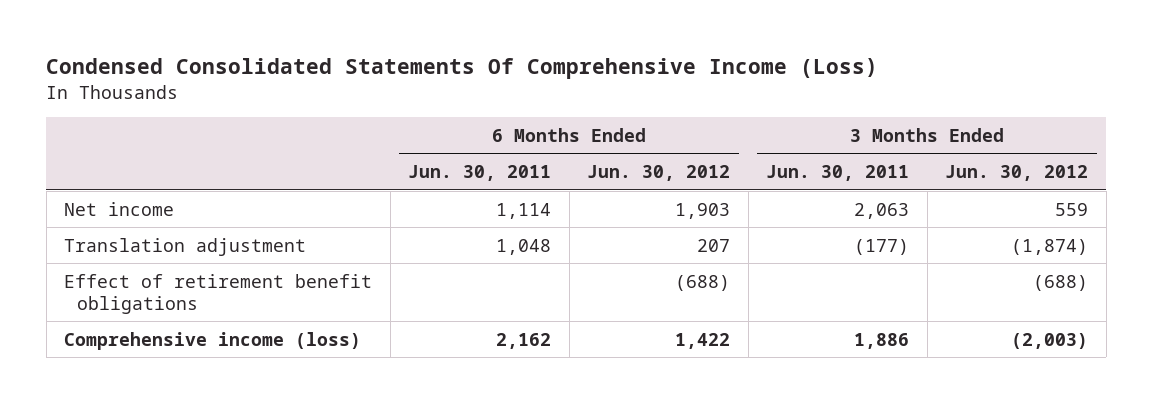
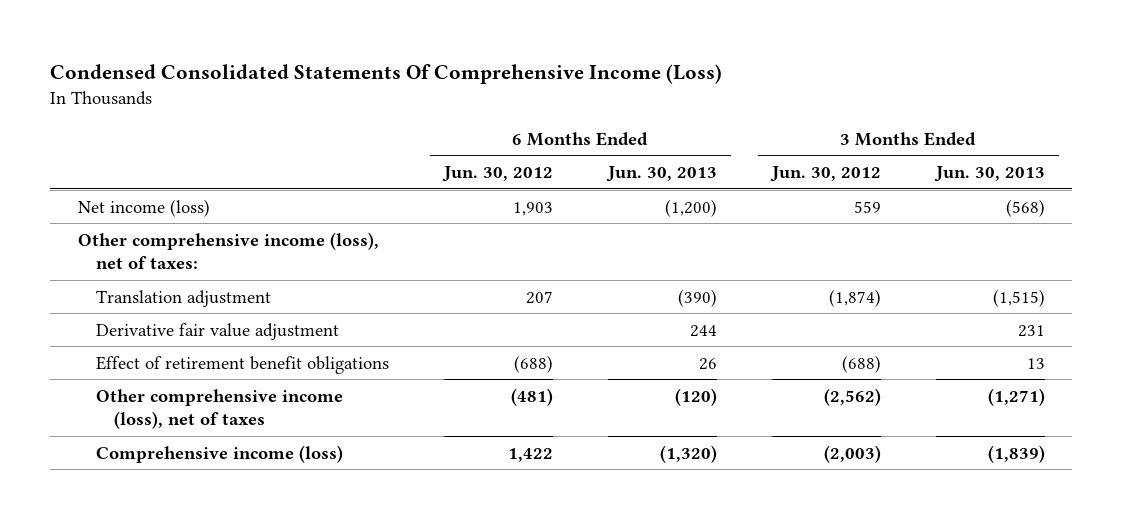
[408,165,552,182] Jun. 30, 2011 -> none
[766,165,910,182] Jun. 30, 2011 -> none
none -> [605,165,717,182] Jun. 30, 2013
none -> [933,165,1045,182] Jun. 30, 2013
[64,201,175,216] Net income -> [77,198,210,217] Net income (loss)
none -> [77,231,379,270] Other comprehensive income (loss), net of taxes:
none -> [95,322,339,340] Derivative fair value adjustment
none -> [95,388,343,430] Other comprehensive income (loss), net of taxes

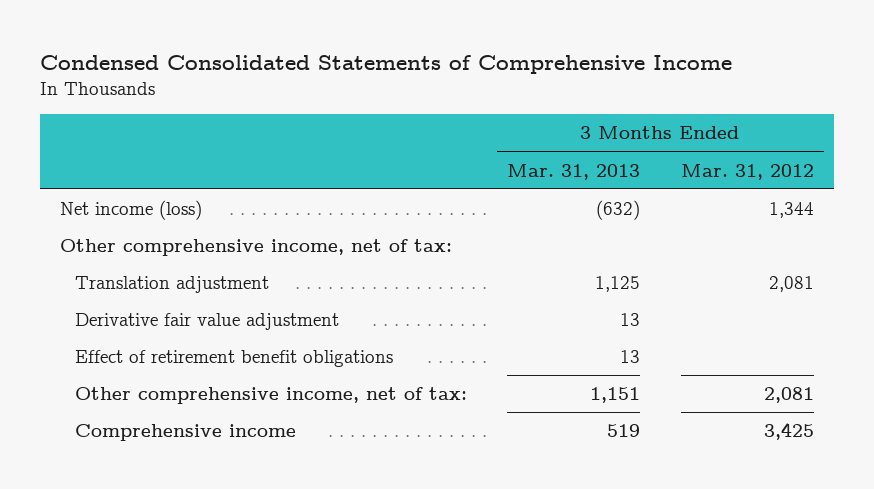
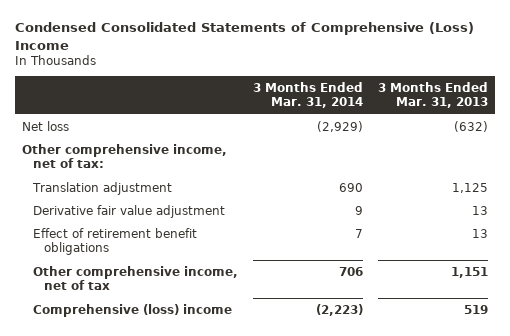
[40,54,733,74] Condensed Consolidated Statements of Comprehensive Income -> [14,22,474,50] Condensed Consolidated Statements of Comprehensive (Loss) Income
[680,163,814,180] Mar. 31, 2012 -> none
none -> [252,81,363,109] 3 Months Ended Mar. 31, 2014
[60,200,203,221] Net income (loss) -> [21,120,69,131] Net loss
[74,387,467,405] Other comprehensive income, net of tax: -> [33,265,239,291] Other comprehensive income, net of tax
[74,424,296,442] Comprehensive income -> [33,303,233,317] Comprehensive (loss) income

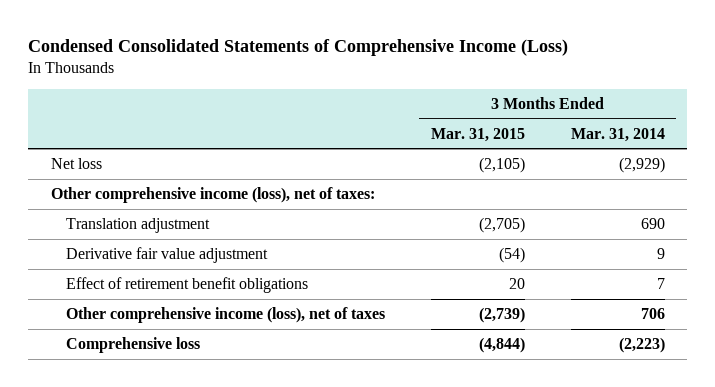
[14,22,474,50] Condensed Consolidated Statements of Comprehensive (Loss) Income -> [27,39,568,57] Condensed Consolidated Statements of Comprehensive Income (Loss)
[377,81,488,109] 3 Months Ended Mar. 31, 2013 -> none
none -> [430,127,525,142] Mar. 31, 2015
[21,143,227,169] Other comprehensive income, net of tax: -> [50,186,375,203] Other comprehensive income (loss), net of taxes:
[33,265,239,291] Other comprehensive income, net of tax -> [65,306,385,323] Other comprehensive income (loss), net of taxes
[33,303,233,317] Comprehensive (loss) income -> [65,336,200,353] Comprehensive loss

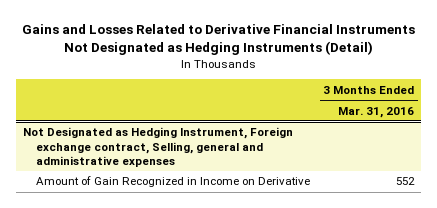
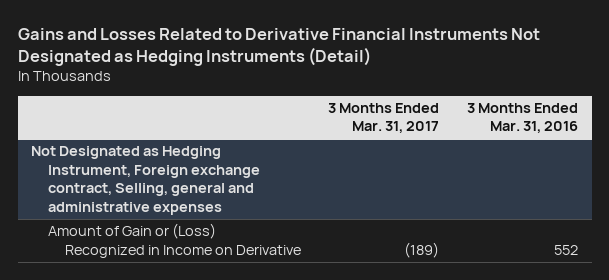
none -> [328,102,440,134] 3 Months Ended Mar. 31, 2017
[35,176,310,188] Amount of Gain Recognized in Income on Derivative -> [48,223,302,258] Amount of Gain or (Loss) Recognized in Income on Derivative

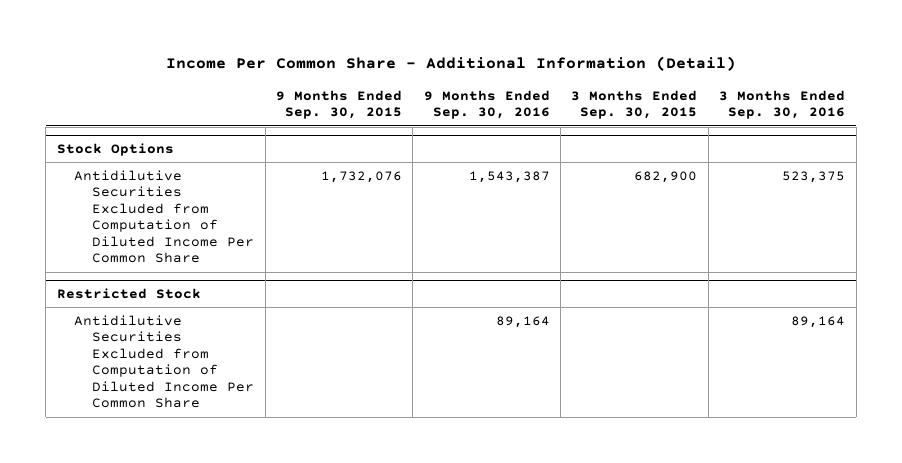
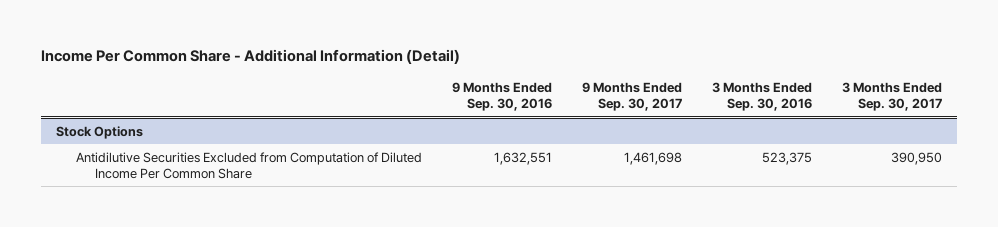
[275,89,402,120] 9 Months Ended Sep. 30, 2015 -> none
[571,89,698,120] 3 Months Ended Sep. 30, 2015 -> none
none -> [581,82,682,112] 9 Months Ended Sep. 30, 2017
none -> [841,82,942,112] 3 Months Ended Sep. 30, 2017
[56,287,201,299] Restricted Stock -> none
[74,314,255,409] Antidilutive Securities Excluded from Computation of Diluted Income Per Common Share -> none
[468,170,550,183] 1,543,387 -> [493,151,552,165] 1,632,551

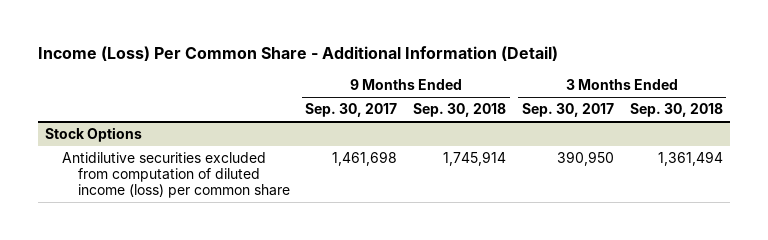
[40,49,460,65] Income Per Common Share - Additional Information (Detail) -> [37,46,558,62] Income (Loss) Per Common Share - Additional Information (Detail)
[451,82,552,112] 9 Months Ended Sep. 30, 2016 -> none
[711,82,812,112] 3 Months Ended Sep. 30, 2016 -> none
none -> [413,103,507,118] Sep. 30, 2018
none -> [629,103,723,118] Sep. 30, 2018
[75,151,422,179] Antidilutive Securities Excluded from Computation of Diluted Income Per Common Share -> [61,152,290,199] Antidilutive securities excluded from computation of diluted income (loss) per common share

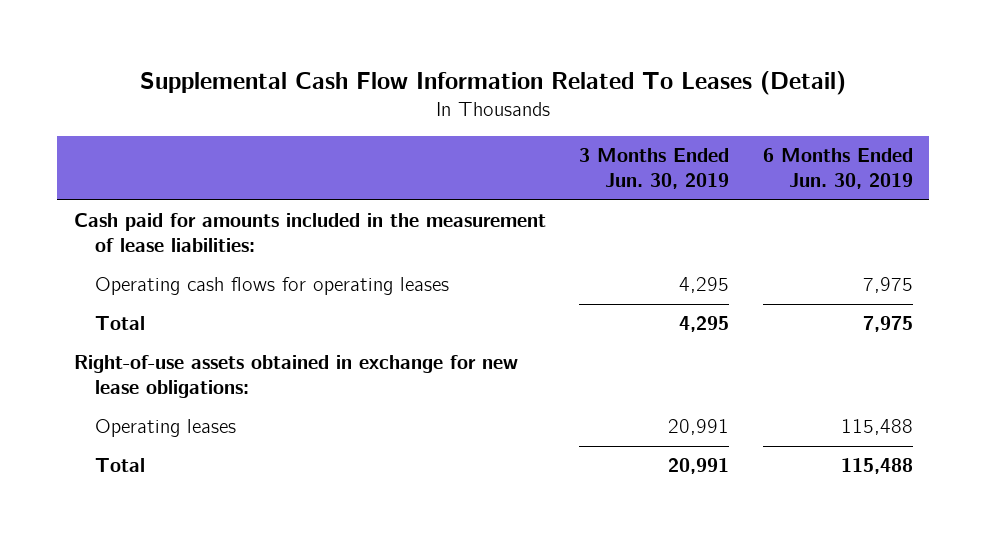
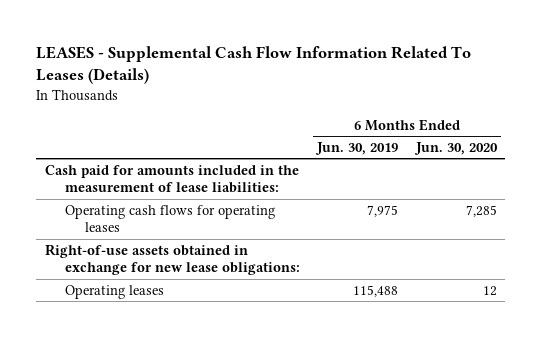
[140,70,847,95] Supplemental Cash Flow Information Related To Leases (Detail) -> [35,46,471,85] LEASES - Supplemental Cash Flow Information Related To Leases (Details)
[579,148,730,190] 3 Months Ended Jun. 30, 2019 -> none
none -> [413,141,498,155] Jun. 30, 2020
[94,316,145,331] Total -> none
[94,458,145,473] Total -> none

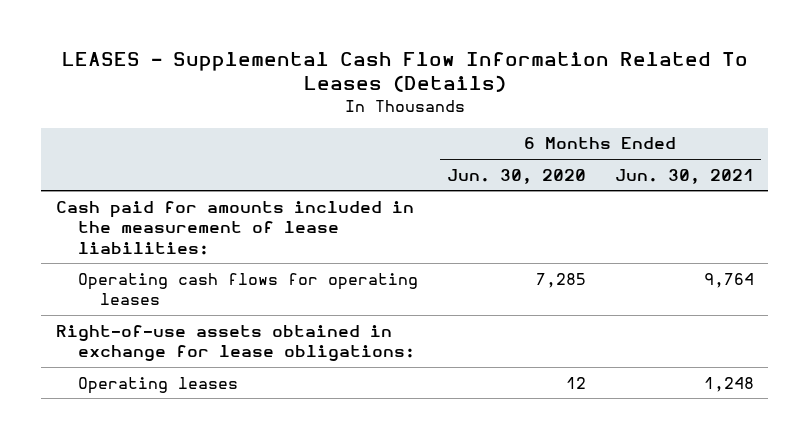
[315,141,399,155] Jun. 30, 2019 -> none
none -> [614,168,754,184] Jun. 30, 2021
[44,243,300,276] Right-of-use assets obtained in exchange for new lease obligations: -> [55,324,415,362] Right-of-use assets obtained in exchange for lease obligations:

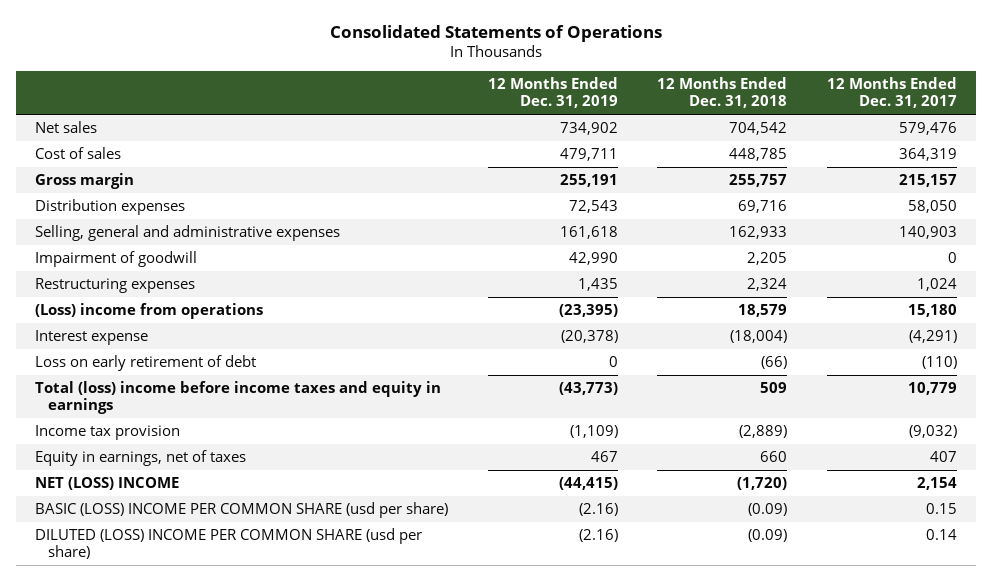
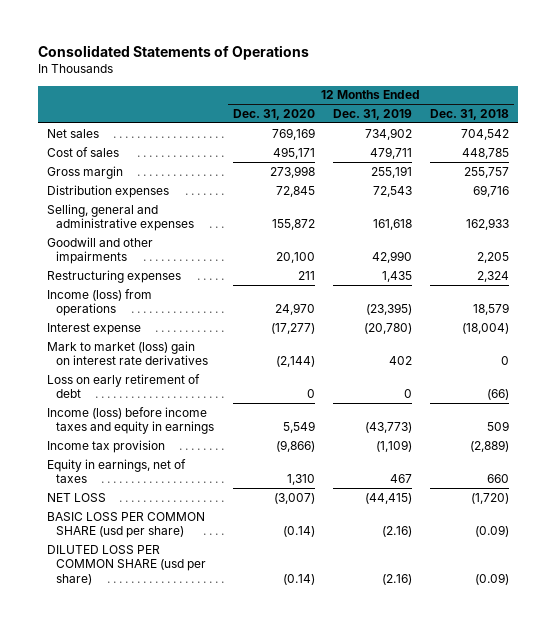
[826,77,957,109] 12 Months Ended Dec. 31, 2017 -> none
none -> [232,108,315,120] Dec. 31, 2020
[35,251,198,268] Impairment of goodwill -> [47,236,154,265] Goodwill and other impairments
[35,303,264,320] (Loss) income from operations -> [47,288,153,317] Income (loss) from operations
[560,330,618,344] (20,378) -> [363,322,412,334] (20,780)
none -> [47,340,209,366] Mark to market (loss) gain on interest rate derivatives
[35,381,442,414] Total (loss) income before income taxes and equity in earnings -> [47,406,215,435] Income (loss) before income taxes and equity in earnings
[35,477,180,491] NET (LOSS) INCOME -> [47,492,107,502] NET LOSS
[35,502,449,519] BASIC (LOSS) INCOME PER COMMON SHARE (usd per share) -> [47,511,206,539] BASIC LOSS PER COMMON SHARE (usd per share)
[35,528,423,559] DILUTED (LOSS) INCOME PER COMMON SHARE (usd per share) -> [47,544,207,585] DILUTED LOSS PER COMMON SHARE (usd per share)

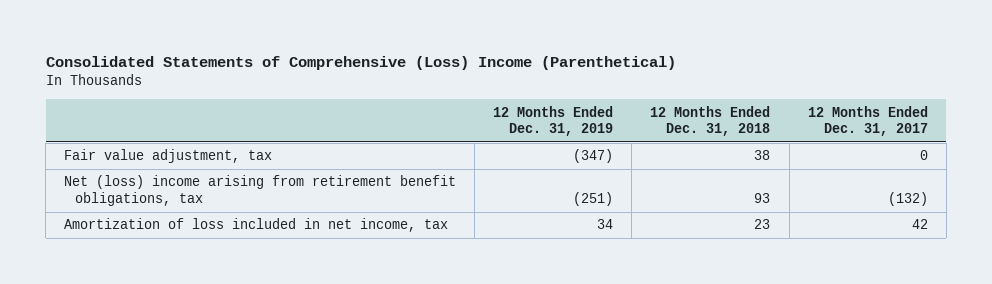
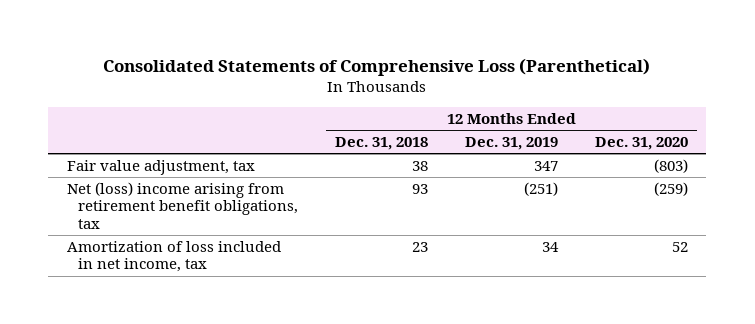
[45,55,676,70] Consolidated Statements of Comprehensive (Loss) Income (Parenthetical) -> [103,57,651,76] Consolidated Statements of Comprehensive Loss (Parenthetical)
[807,105,928,137] 12 Months Ended Dec. 31, 2017 -> none
none -> [595,137,689,151] Dec. 31, 2020
[573,149,614,164] (347) -> [534,161,559,172] 347

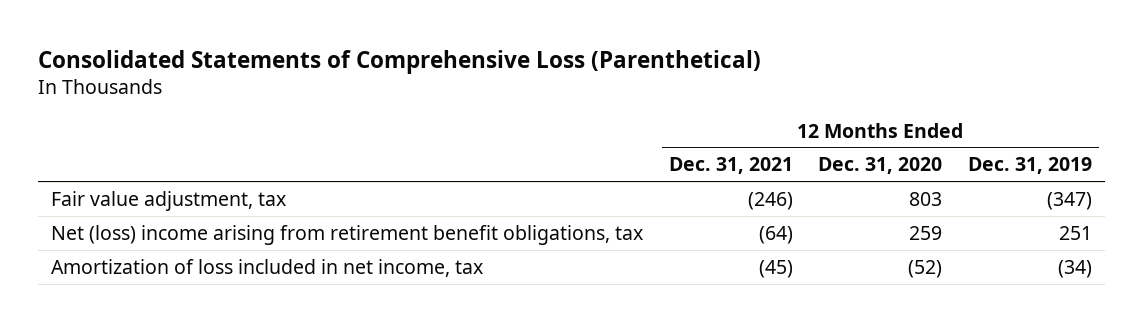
[335,137,429,151] Dec. 31, 2018 -> none
none -> [668,157,793,175] Dec. 31, 2021
[534,161,559,172] 347 -> [1047,191,1093,210] (347)
[654,159,689,174] (803) -> [909,191,943,206] 803
[524,182,559,197] (251) -> [1059,225,1093,240] 251
[654,182,689,197] (259) -> [909,225,943,240] 259
[542,242,560,253] 34 -> [1058,259,1093,278] (34)
[672,242,689,253] 52 -> [908,259,943,278] (52)

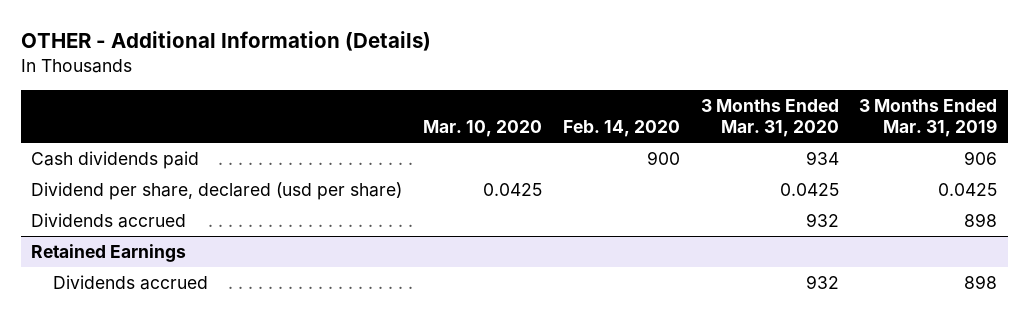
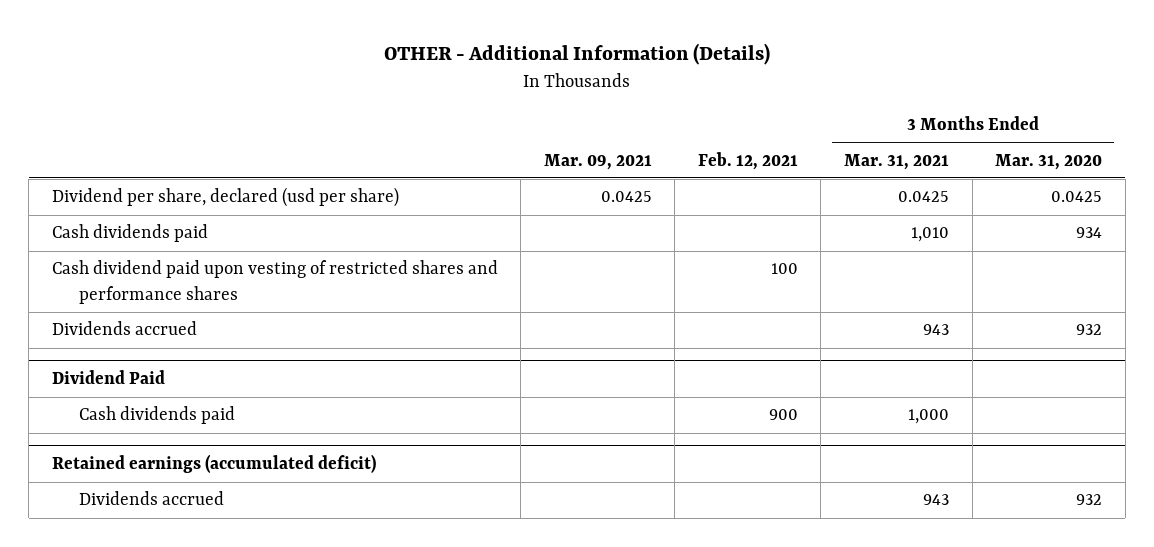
[423,120,543,138] Mar. 10, 2020 -> none
[562,120,680,138] Feb. 14, 2020 -> none
[859,98,998,138] 3 Months Ended Mar. 31, 2019 -> none
none -> [543,153,652,170] Mar. 09, 2021
none -> [697,151,798,170] Feb. 12, 2021
none -> [844,153,950,170] Mar. 31, 2021
[31,150,200,169] Cash dividends paid -> [51,224,208,243] Cash dividends paid
none -> [51,260,498,305] Cash dividend paid upon vesting of restricted shares and performance shares
none -> [51,370,165,385] Dividend Paid
none -> [78,406,235,425] Cash dividends paid
[31,243,187,262] Retained Earnings -> [51,454,376,474] Retained earnings (accumulated deficit)

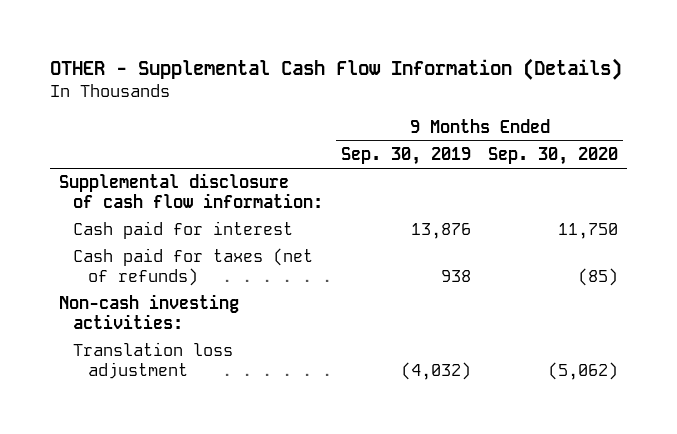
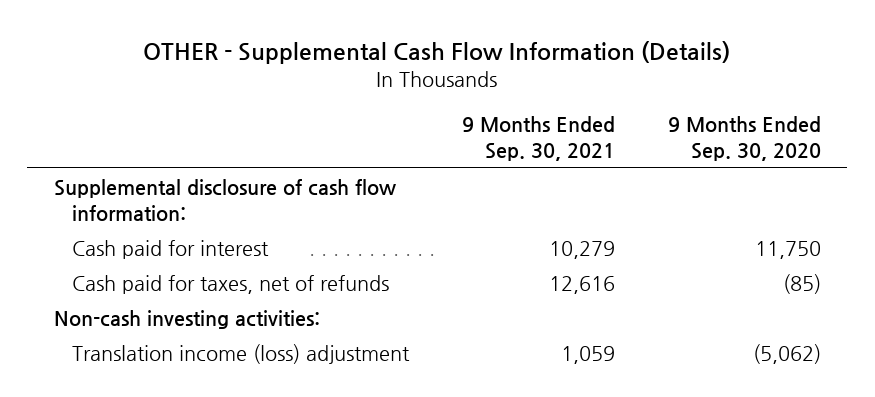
[340,147,471,166] Sep. 30, 2019 -> none
none -> [461,115,615,161] 9 Months Ended Sep. 30, 2021
[73,248,314,286] Cash paid for taxes (net of refunds) -> [71,274,389,294] Cash paid for taxes, net of refunds
[73,342,234,379] Translation loss adjustment -> [71,343,410,364] Translation income (loss) adjustment

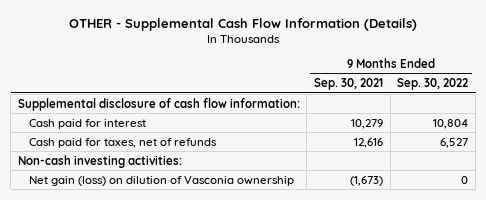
[667,115,821,161] 9 Months Ended Sep. 30, 2020 -> none
none -> [397,78,469,91] Sep. 30, 2022
[71,343,410,364] Translation income (loss) adjustment -> none
none -> [28,175,294,186] Net gain (loss) on dilution of Vasconia ownership

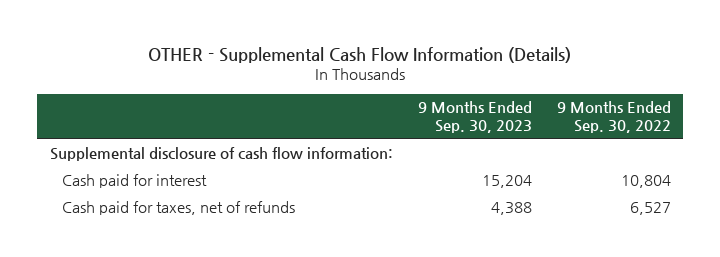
[314,78,384,91] Sep. 30, 2021 -> none
none -> [417,101,532,133] 9 Months Ended Sep. 30, 2023
[17,154,182,168] Non-cash investing activities: -> none
[28,175,294,186] Net gain (loss) on dilution of Vasconia ownership -> none

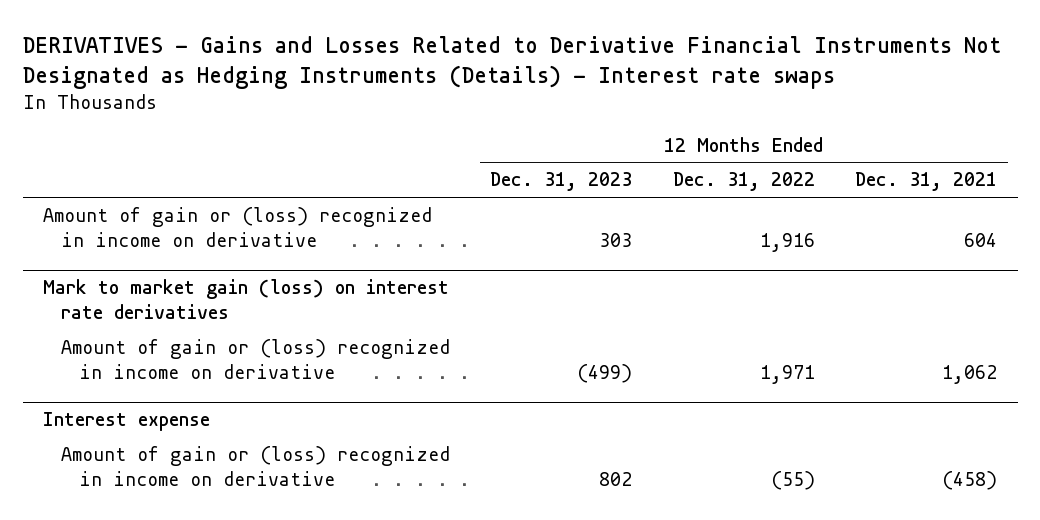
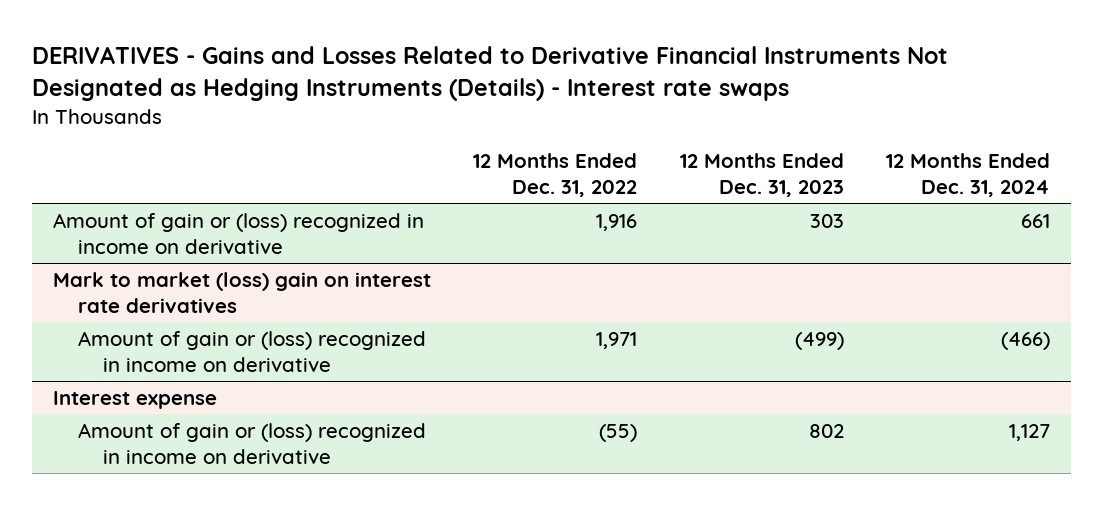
[855,172,998,192] Dec. 31, 2021 -> none
none -> [885,153,1050,198] 12 Months Ended Dec. 31, 2024
[42,279,449,320] Mark to market gain (loss) on interest rate derivatives -> [53,271,432,313] Mark to market (loss) gain on interest rate derivatives

